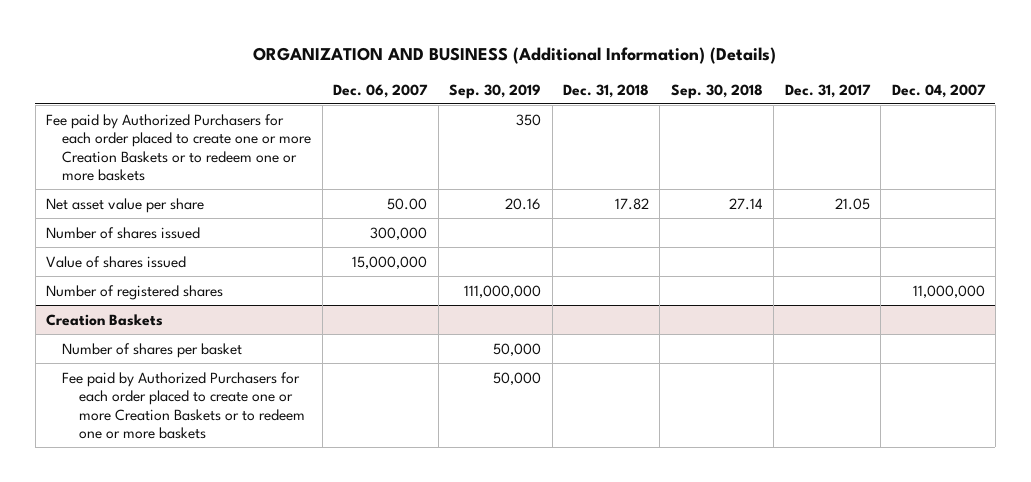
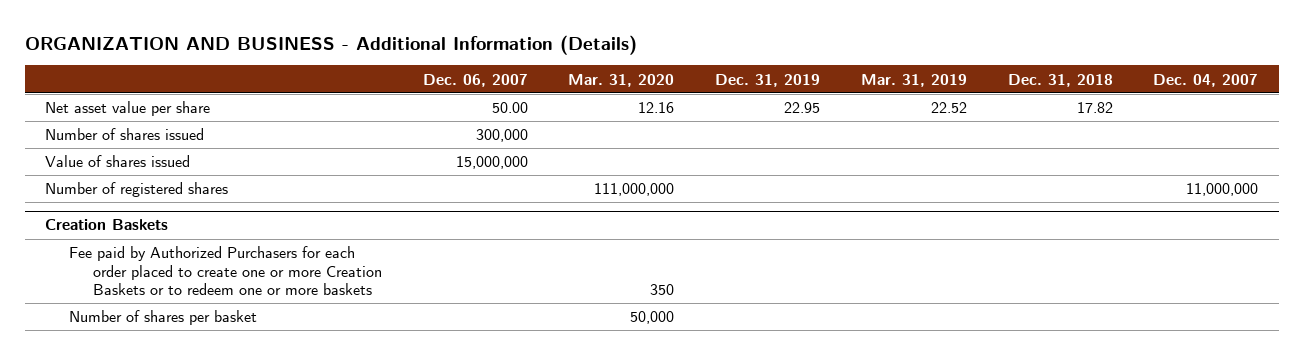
[253,46,777,64] ORGANIZATION AND BUSINESS (Additional Information) (Details) -> [24,34,637,55] ORGANIZATION AND BUSINESS - Additional Information (Details)
[449,83,542,99] Sep. 30, 2019 -> none
[670,83,763,99] Sep. 30, 2018 -> none
[784,83,871,98] Dec. 31, 2017 -> none
none -> [568,73,675,87] Mar. 31, 2020
none -> [715,73,821,87] Dec. 31, 2019
none -> [860,73,967,87] Mar. 31, 2019
[46,113,312,182] Fee paid by Authorized Purchasers for each order placed to create one or more Creation Baskets or to redeem one or more baskets -> none
[62,342,243,358] Number of shares per basket -> [68,310,257,326] Number of shares per basket

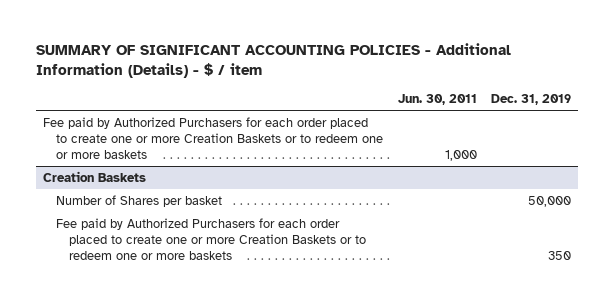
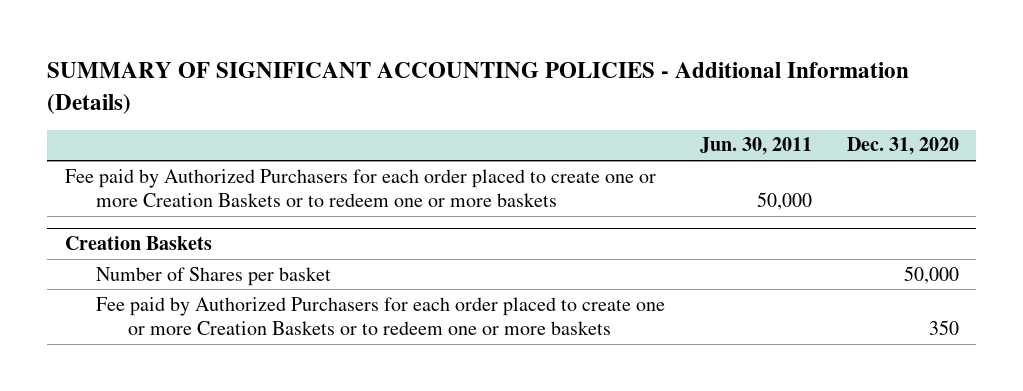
[35,43,511,78] SUMMARY OF SIGNIFICANT ACCOUNTING POLICIES - Additional Information (Details) - $ / item -> [47,62,910,114] SUMMARY OF SIGNIFICANT ACCOUNTING POLICIES - Additional Information (Details)
[490,94,571,106] Dec. 31, 2019 -> none
none -> [846,137,959,156] Dec. 31, 2020
[444,149,477,161] 1,000 -> [757,192,813,211] 50,000

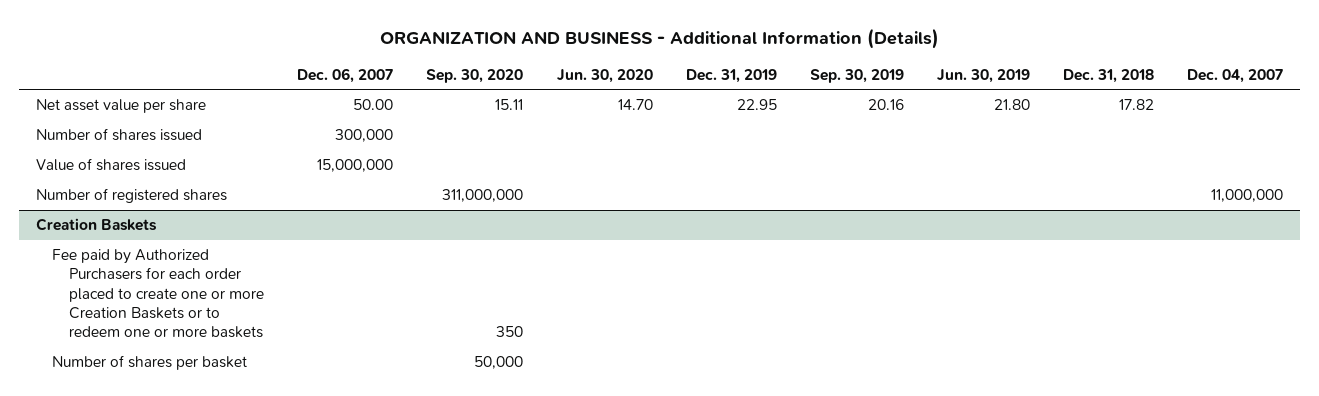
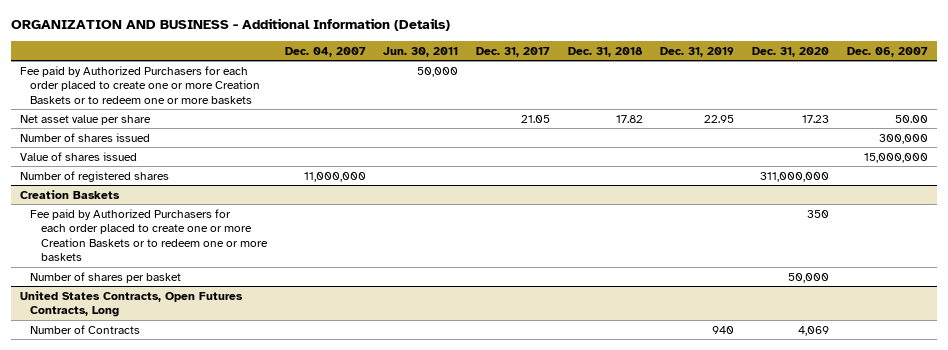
[426,68,524,83] Sep. 30, 2020 -> none
[556,68,653,83] Jun. 30, 2020 -> none
[809,68,904,83] Sep. 30, 2019 -> none
[937,68,1031,83] Jun. 30, 2019 -> none
none -> [383,46,459,57] Jun. 30, 2011
none -> [476,46,551,57] Dec. 31, 2017
none -> [752,46,830,57] Dec. 31, 2020
none -> [19,65,261,104] Fee paid by Authorized Purchasers for each order placed to create one or more Creation Baskets or to redeem one or more baskets
none -> [19,290,243,318] United States Contracts, Open Futures Contracts, Long
none -> [30,324,141,334] Number of Contracts

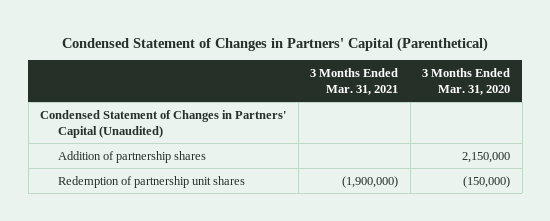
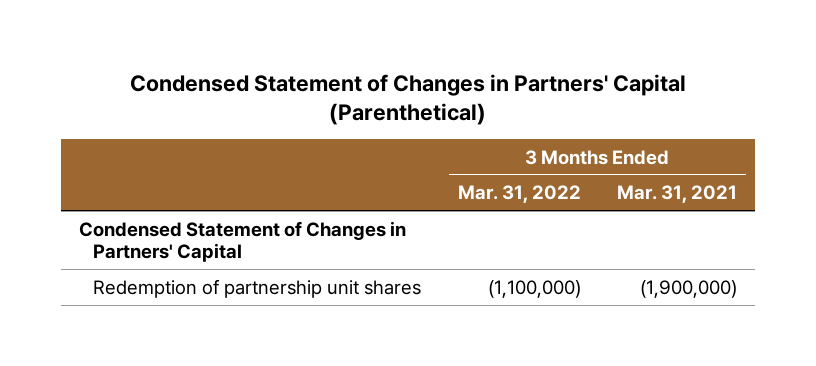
[422,67,511,95] 3 Months Ended Mar. 31, 2020 -> none
none -> [457,185,581,204] Mar. 31, 2022
[58,150,207,163] Addition of partnership shares -> none
[40,109,287,138] Condensed Statement of Changes in Partners' Capital (Unaudited) -> [79,220,407,262] Condensed Statement of Changes in Partners' Capital

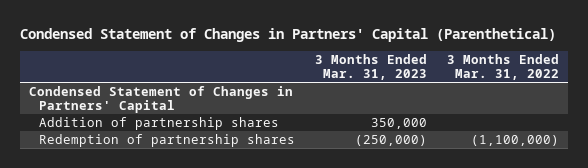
[616,185,737,204] Mar. 31, 2021 -> none
none -> [314,54,427,81] 3 Months Ended Mar. 31, 2023
none -> [39,117,280,131] Addition of partnership shares
[93,278,422,298] Redemption of partnership unit shares -> [39,134,296,148] Redemption of partnership shares

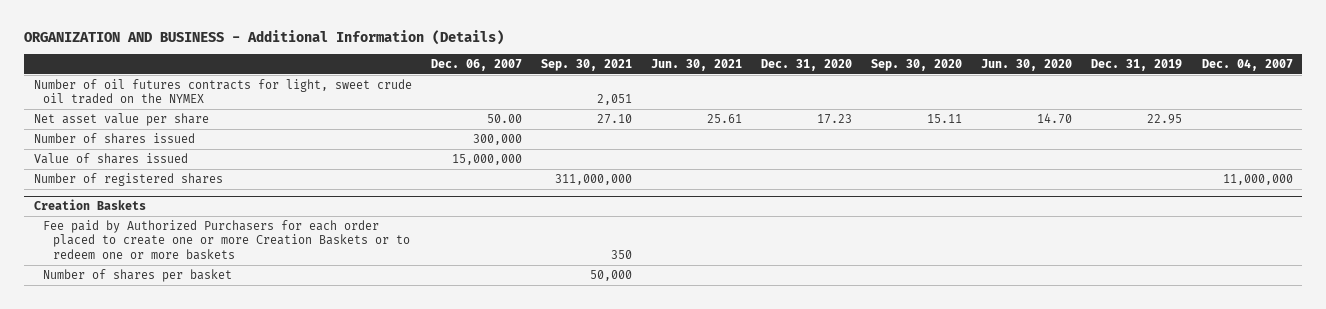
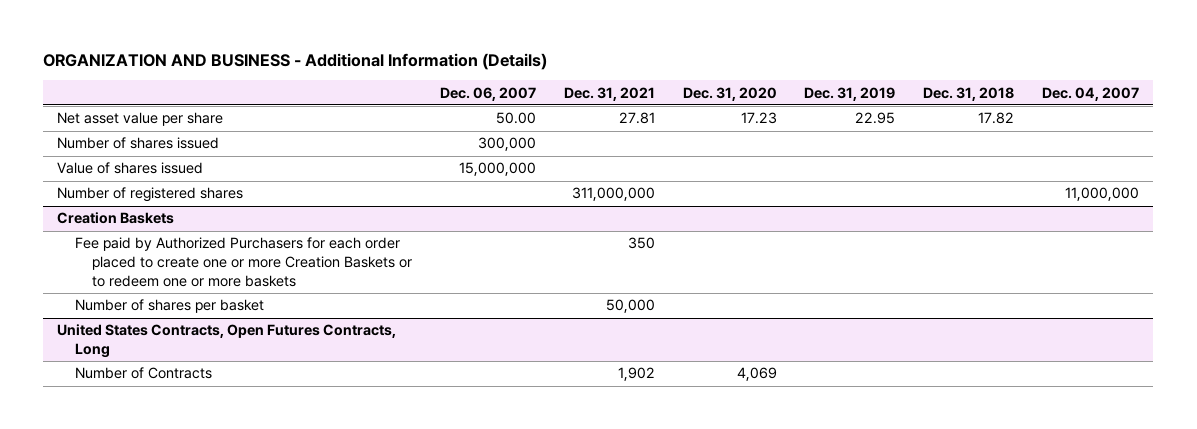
[540,58,632,71] Sep. 30, 2021 -> none
[650,58,742,71] Jun. 30, 2021 -> none
[871,58,963,71] Sep. 30, 2020 -> none
[981,58,1073,71] Jun. 30, 2020 -> none
none -> [563,86,655,101] Dec. 31, 2021
none -> [923,86,1015,101] Dec. 31, 2018
[33,79,412,105] Number of oil futures contracts for light, sweet crude oil traded on the NYMEX -> none
none -> [57,324,397,358] United States Contracts, Open Futures Contracts, Long
none -> [74,367,212,380] Number of Contracts

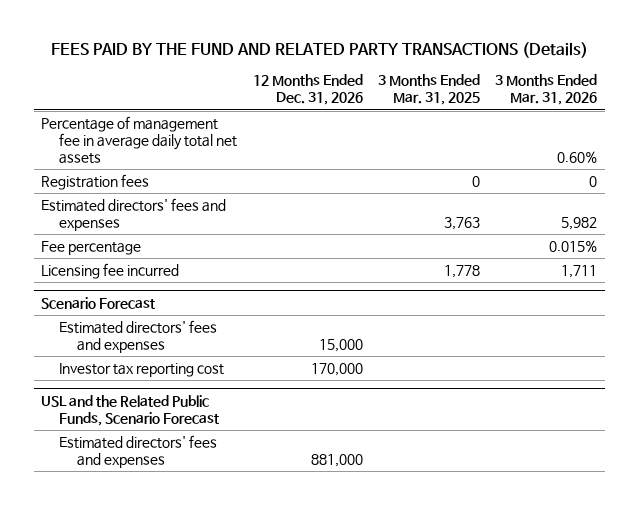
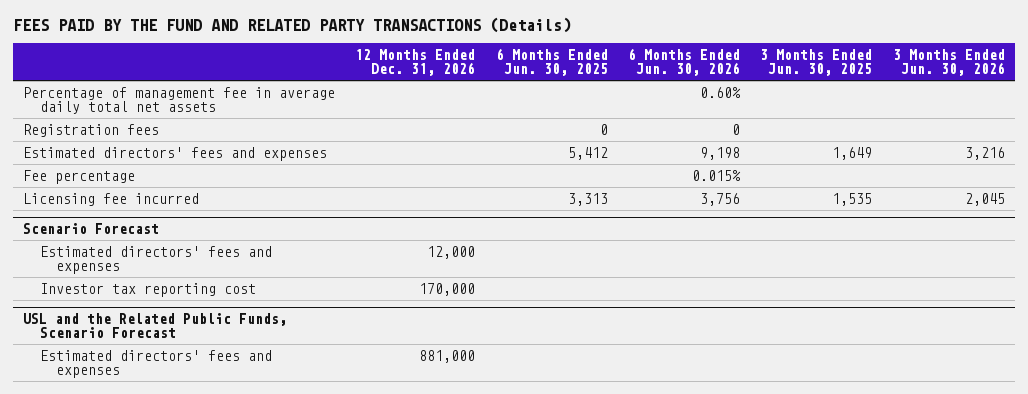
[377,74,480,106] 3 Months Ended Mar. 31, 2025 -> none
[495,74,598,106] 3 Months Ended Mar. 31, 2026 -> none
none -> [495,47,608,76] 6 Months Ended Jun. 30, 2025
none -> [628,47,741,76] 6 Months Ended Jun. 30, 2026
none -> [760,48,873,76] 3 Months Ended Jun. 30, 2025
none -> [892,48,1005,76] 3 Months Ended Jun. 30, 2026
[318,339,363,353] 15,000 -> [427,245,476,259] 12,000

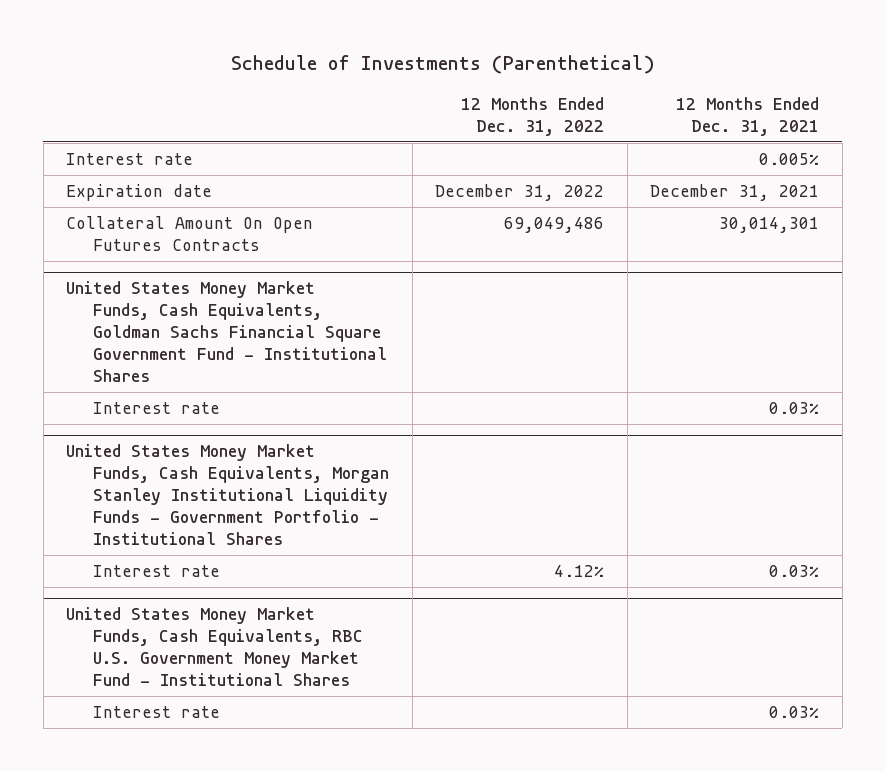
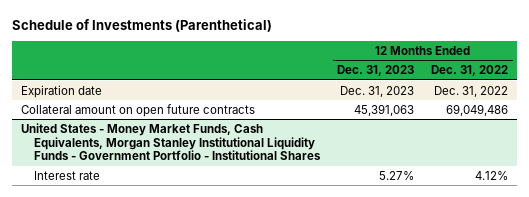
[676,96,820,136] 12 Months Ended Dec. 31, 2021 -> none
none -> [337,65,415,77] Dec. 31, 2023
[66,152,194,165] Interest rate -> none
[66,280,388,383] United States Money Market Funds, Cash Equivalents, Goldman Sachs Financial Square Government Fund - Institutional Shares -> none
[93,401,221,414] Interest rate -> none
[435,183,605,201] December 31, 2022 -> [434,85,509,97] Dec. 31, 2022
[66,215,314,251] Collateral Amount On Open Futures Contracts -> [20,103,255,117] Collateral amount on open future contracts
[66,443,390,546] United States Money Market Funds, Cash Equivalents, Morgan Stanley Institutional Liquidity Funds - Government Portfolio - Institutional Shares -> [20,122,321,161] United States - Money Market Funds, Cash Equivalents, Morgan Stanley Institutional Liquidity Funds - Government Portfolio - Institutional Shares
[66,606,364,687] United States Money Market Funds, Cash Equivalents, RBC U.S. Government Money Market Fund - Institutional Shares -> none
[93,705,221,718] Interest rate -> none

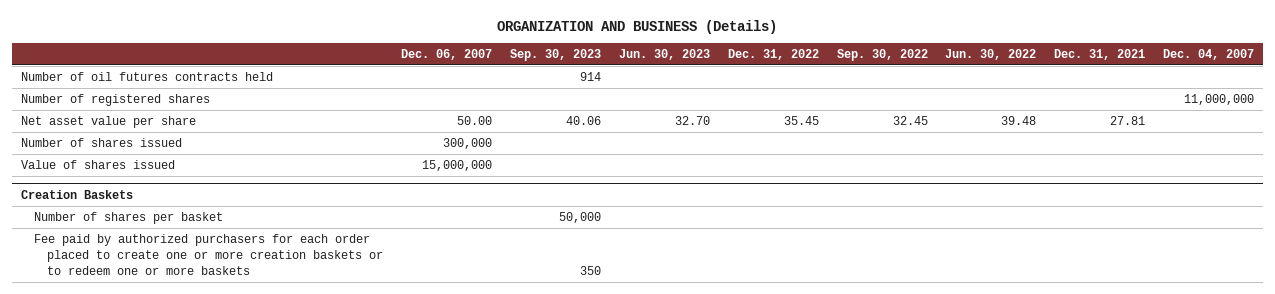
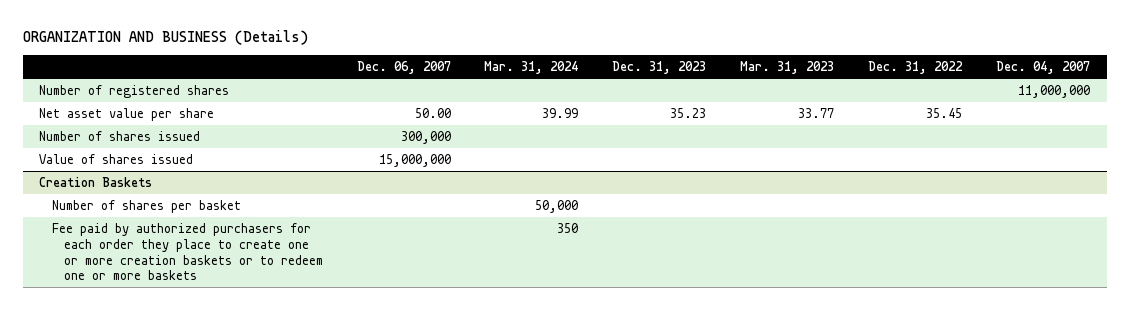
[509,49,601,62] Sep. 30, 2023 -> none
[618,49,710,61] Jun. 30, 2023 -> none
[836,49,928,62] Sep. 30, 2022 -> none
[945,49,1037,61] Jun. 30, 2022 -> none
[1054,49,1146,61] Dec. 31, 2021 -> none
none -> [484,61,579,75] Mar. 31, 2024
none -> [612,61,707,75] Dec. 31, 2023
none -> [740,61,835,75] Mar. 31, 2023
[20,71,273,81] Number of oil futures contracts held -> none
[34,233,384,275] Fee paid by authorized purchasers for each order placed to create one or more creation baskets or to redeem one or more baskets -> [51,222,323,281] Fee paid by authorized purchasers for each order they place to create one or more creation baskets or to redeem one or more baskets

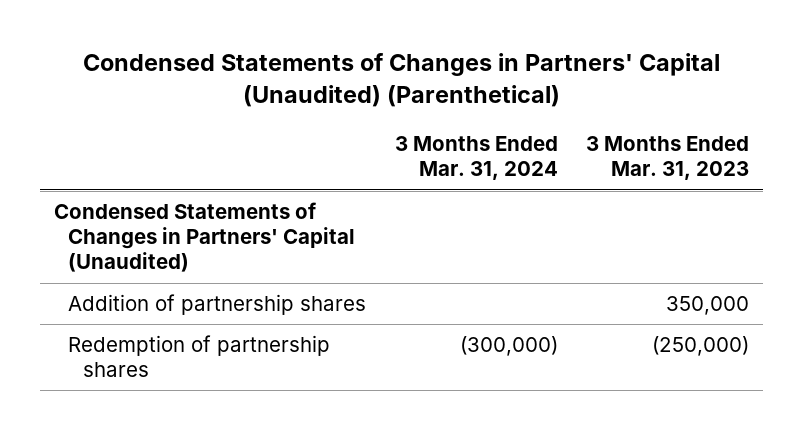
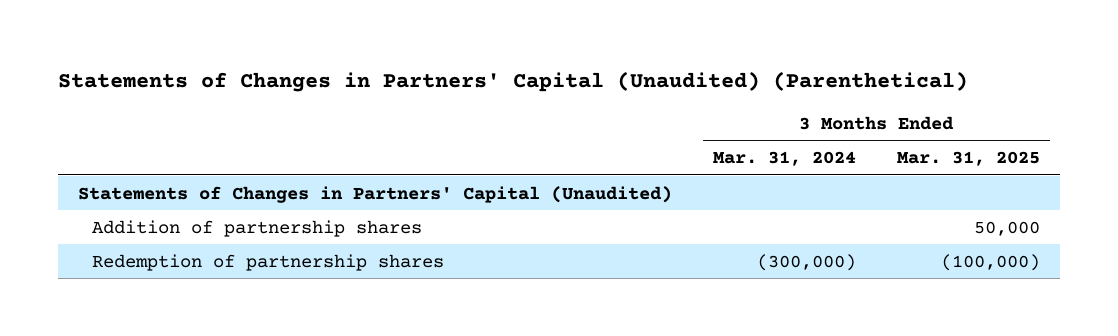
[82,53,720,107] Condensed Statements of Changes in Partners' Capital (Unaudited) (Parenthetical) -> [57,71,968,93] Statements of Changes in Partners' Capital (Unaudited) (Parenthetical)
[586,136,750,181] 3 Months Ended Mar. 31, 2023 -> none
none -> [896,151,1040,167] Mar. 31, 2025
[54,202,356,273] Condensed Statements of Changes in Partners' Capital (Unaudited) -> [78,185,673,203] Statements of Changes in Partners' Capital (Unaudited)

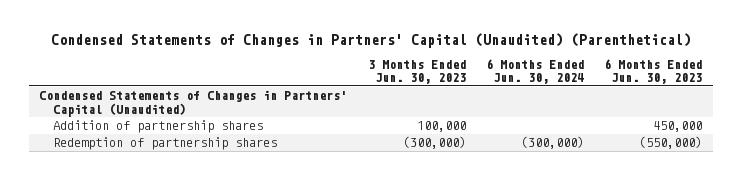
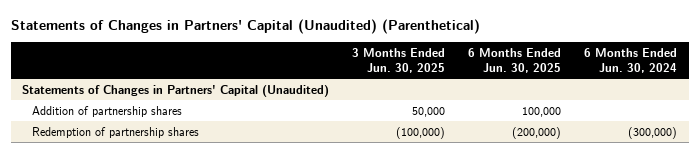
[50,33,691,49] Condensed Statements of Changes in Partners' Capital (Unaudited) (Parenthetical) -> [10,18,480,34] Statements of Changes in Partners' Capital (Unaudited) (Parenthetical)
[367,59,466,85] 3 Months Ended Jun. 30, 2023 -> none
[604,58,703,85] 6 Months Ended Jun. 30, 2023 -> none
none -> [352,47,446,74] 3 Months Ended Jun. 30, 2025
none -> [468,47,562,74] 6 Months Ended Jun. 30, 2025
[39,90,348,117] Condensed Statements of Changes in Partners' Capital (Unaudited) -> [22,84,330,97] Statements of Changes in Partners' Capital (Unaudited)

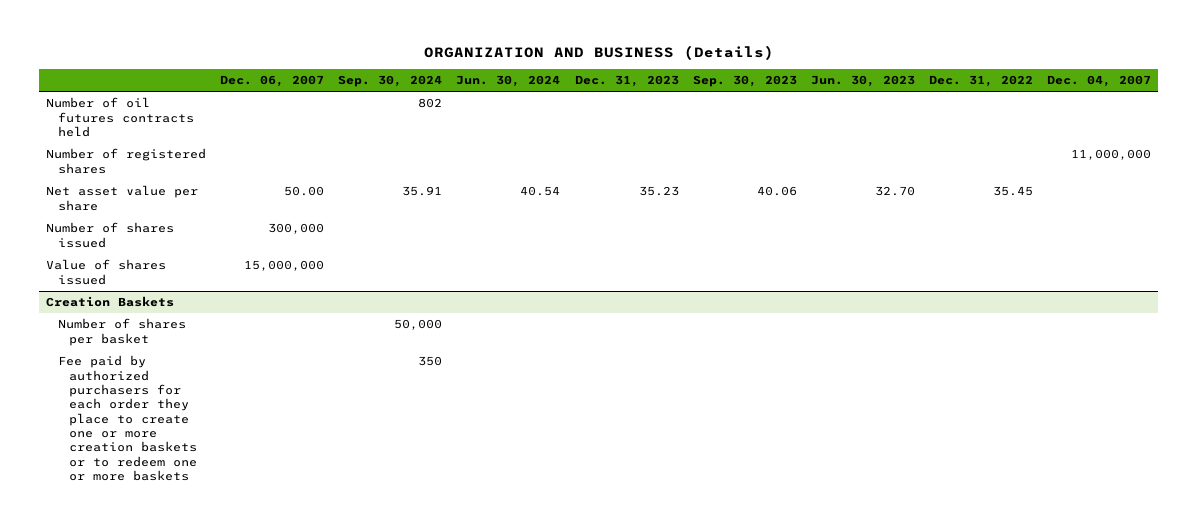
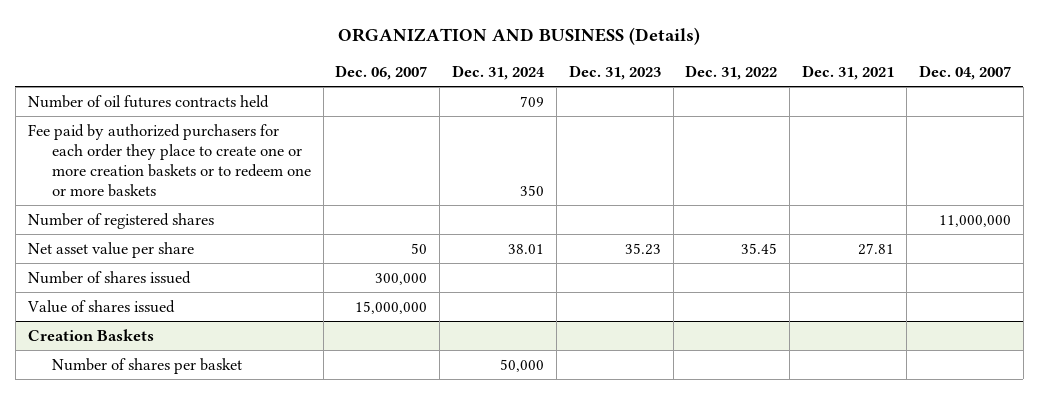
[338,75,443,88] Sep. 30, 2024 -> none
[456,75,561,88] Jun. 30, 2024 -> none
[692,75,797,88] Sep. 30, 2023 -> none
[810,75,915,88] Jun. 30, 2023 -> none
none -> [452,64,546,80] Dec. 31, 2024
none -> [802,64,895,80] Dec. 31, 2021
none -> [27,123,311,197] Fee paid by authorized purchasers for each order they place to create one or more creation baskets or to redeem one or more baskets
[284,186,325,197] 50.00 -> [411,242,428,254] 50
[57,355,197,481] Fee paid by authorized purchasers for each order they place to create one or more creation baskets or to redeem one or more baskets -> none

